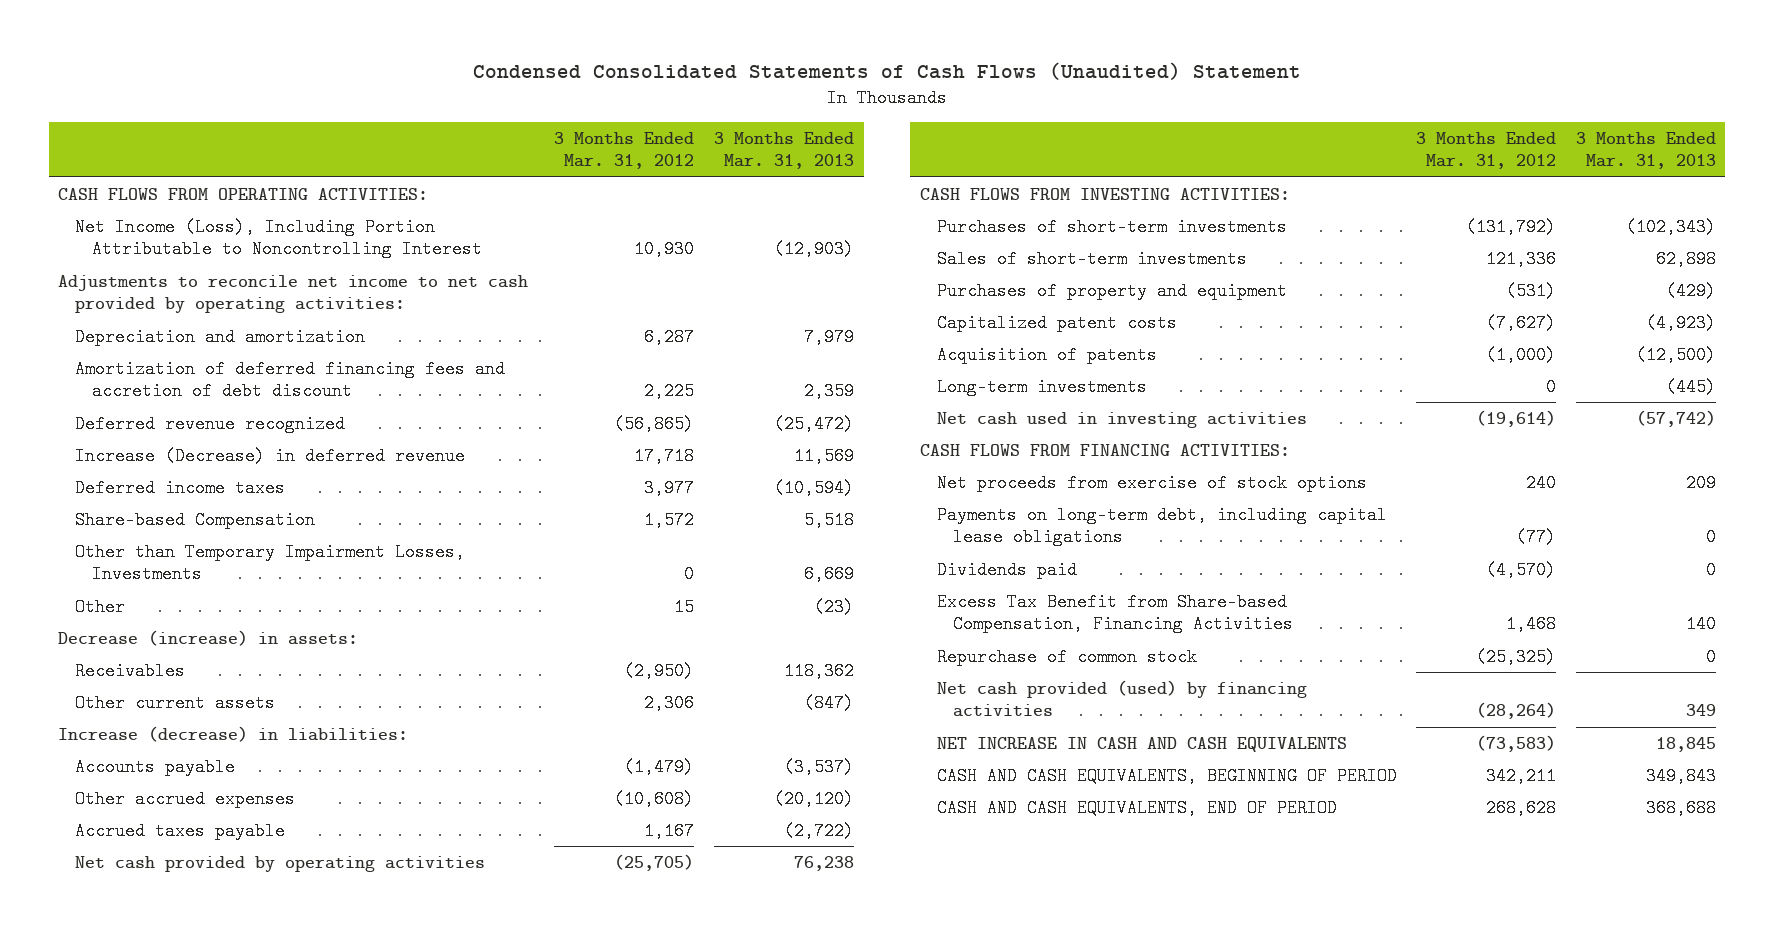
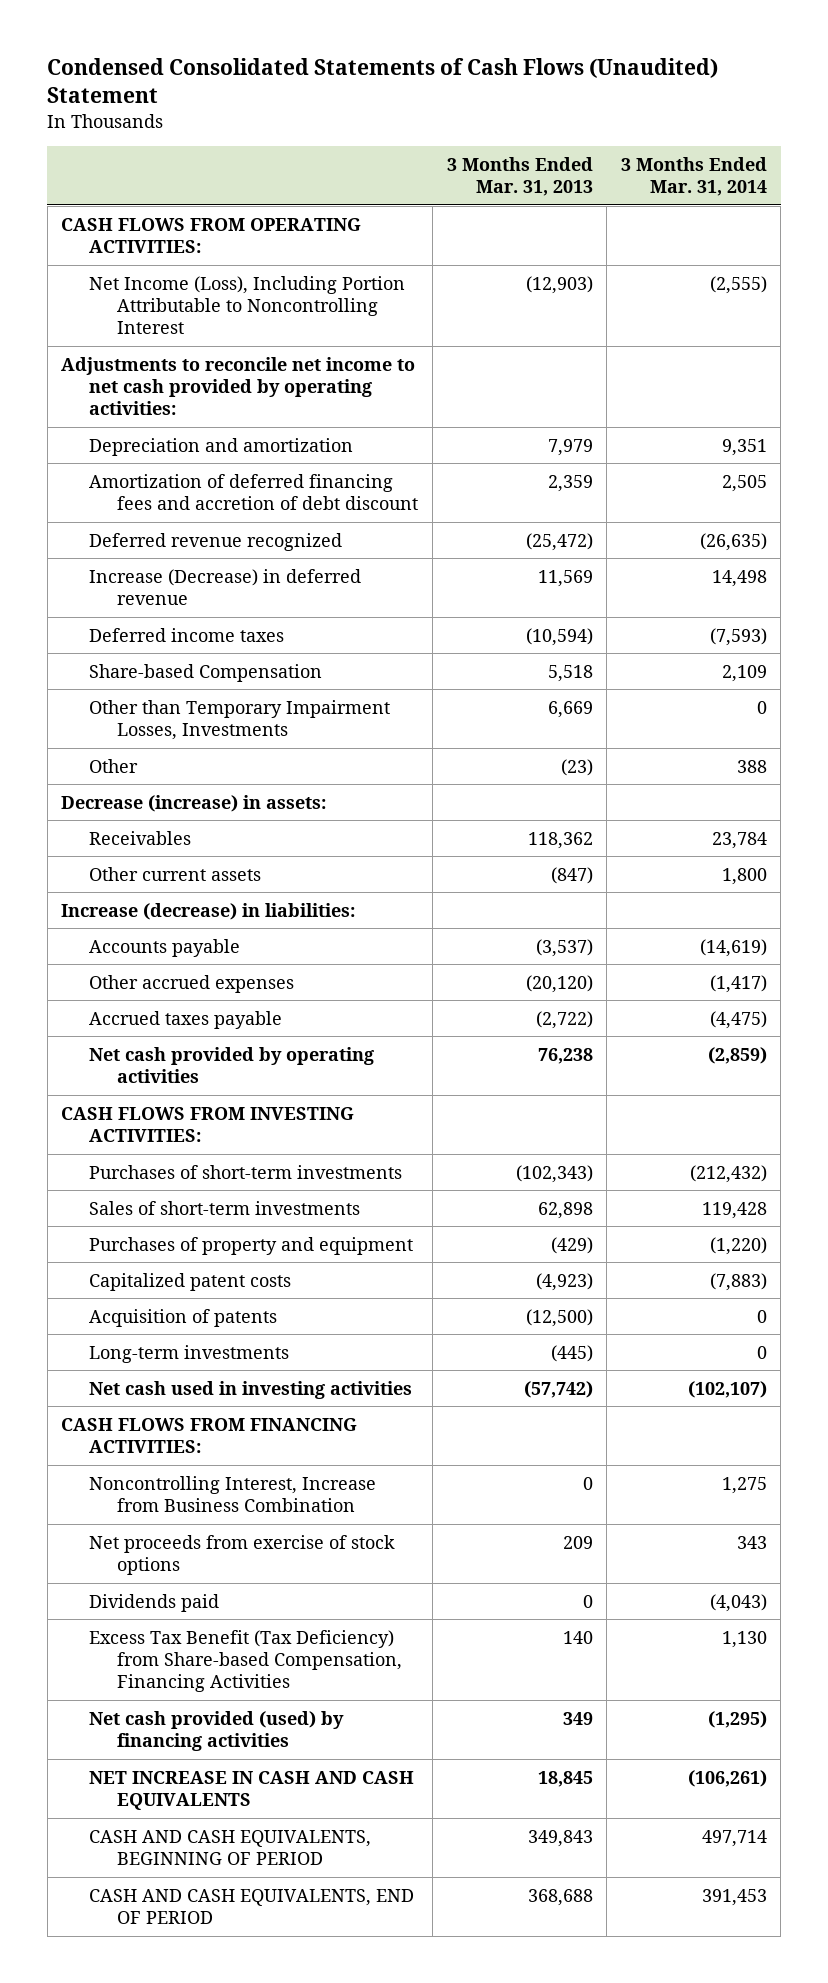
[554,131,695,170] 3 Months Ended Mar. 31, 2012 -> none
none -> [620,156,767,197] 3 Months Ended Mar. 31, 2014
none -> [89,1475,377,1512] Noncontrolling Interest, Increase from Business Combination
[936,505,1387,547] Payments on long-term debt, including capital lease obligations -> none
[936,647,1197,666] Repurchase of common stock -> none
[936,592,1294,634] Excess Tax Benefit from Share-based Compensation, Financing Activities -> [89,1629,403,1693] Excess Tax Benefit (Tax Deficiency) from Share-based Compensation, Financing Activities

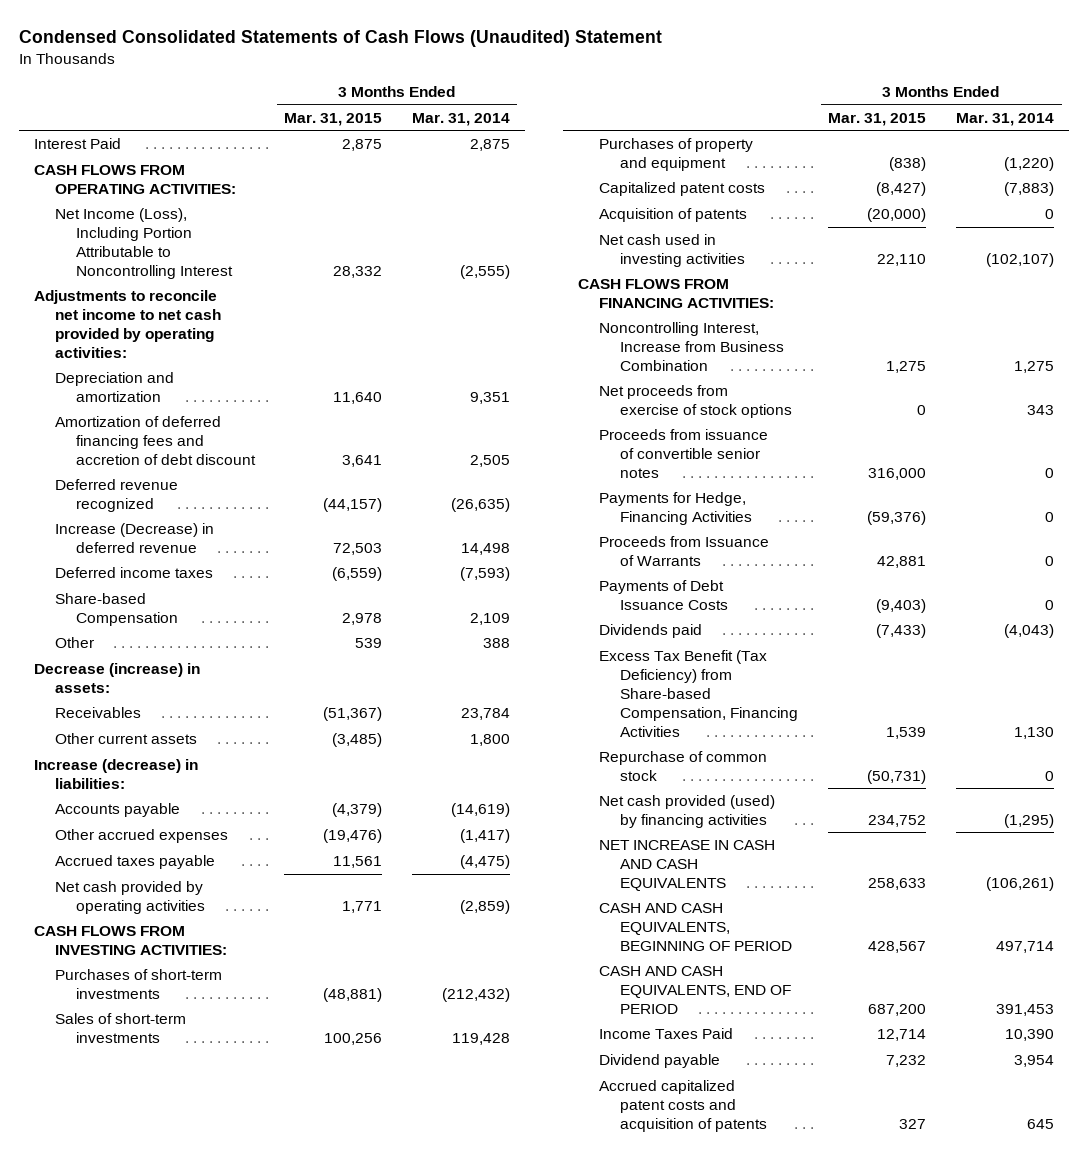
[446,156,593,197] 3 Months Ended Mar. 31, 2013 -> none
none -> [284,112,383,126] Mar. 31, 2015
none -> [33,138,121,150] Interest Paid
[89,699,391,740] Other than Temporary Impairment Losses, Investments -> none
[89,1344,290,1363] Long-term investments -> none
none -> [598,429,768,478] Proceeds from issuance of convertible senior notes
none -> [598,492,752,525] Payments for Hedge, Financing Activities
none -> [598,536,769,566] Proceeds from Issuance of Warrants
none -> [598,580,728,610] Payments of Debt Issuance Costs
none -> [598,751,767,781] Repurchase of common stock
none -> [598,1028,733,1040] Income Taxes Paid
none -> [598,1054,720,1069] Dividend payable
none -> [598,1080,767,1132] Accrued capitalized patent costs and acquisition of patents

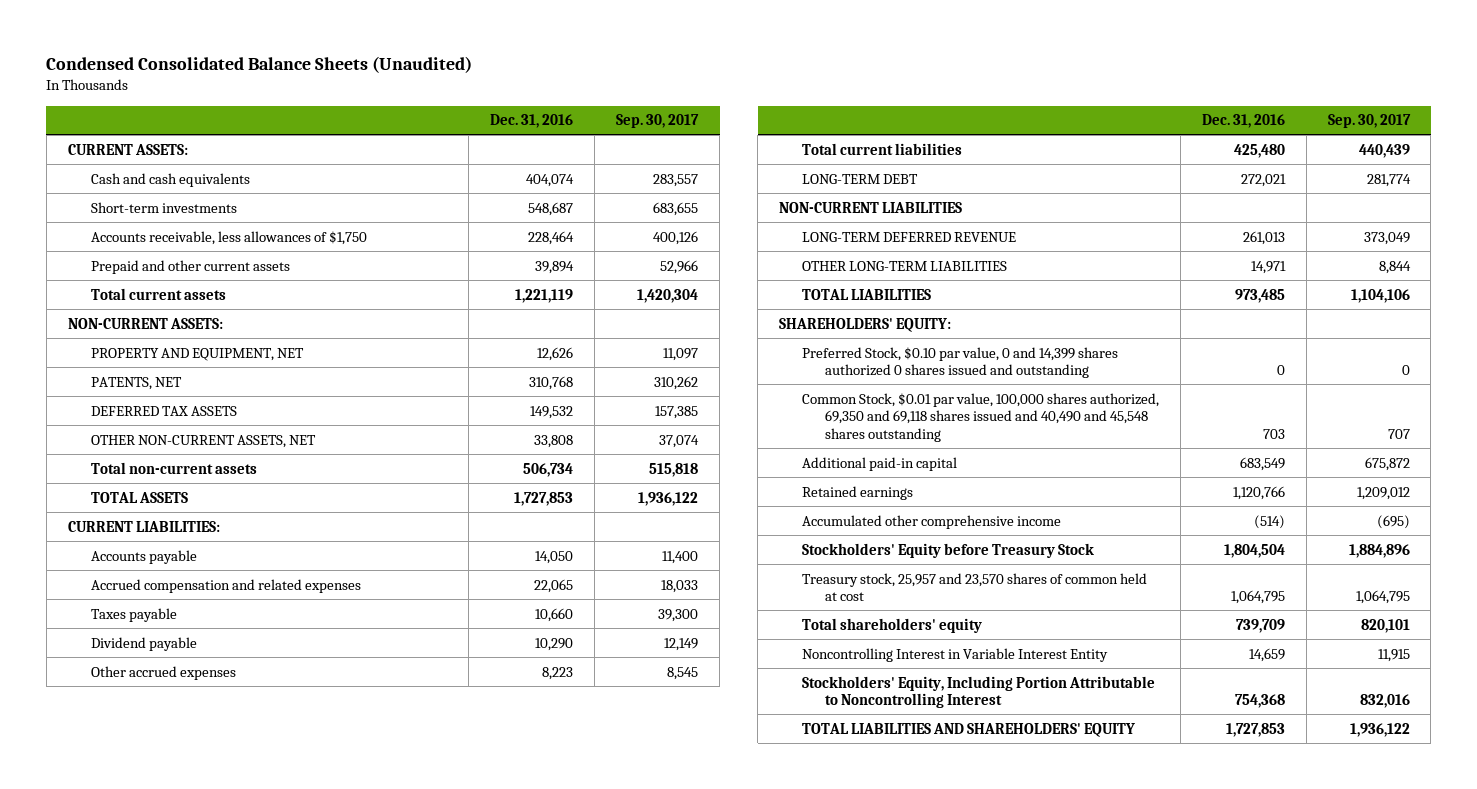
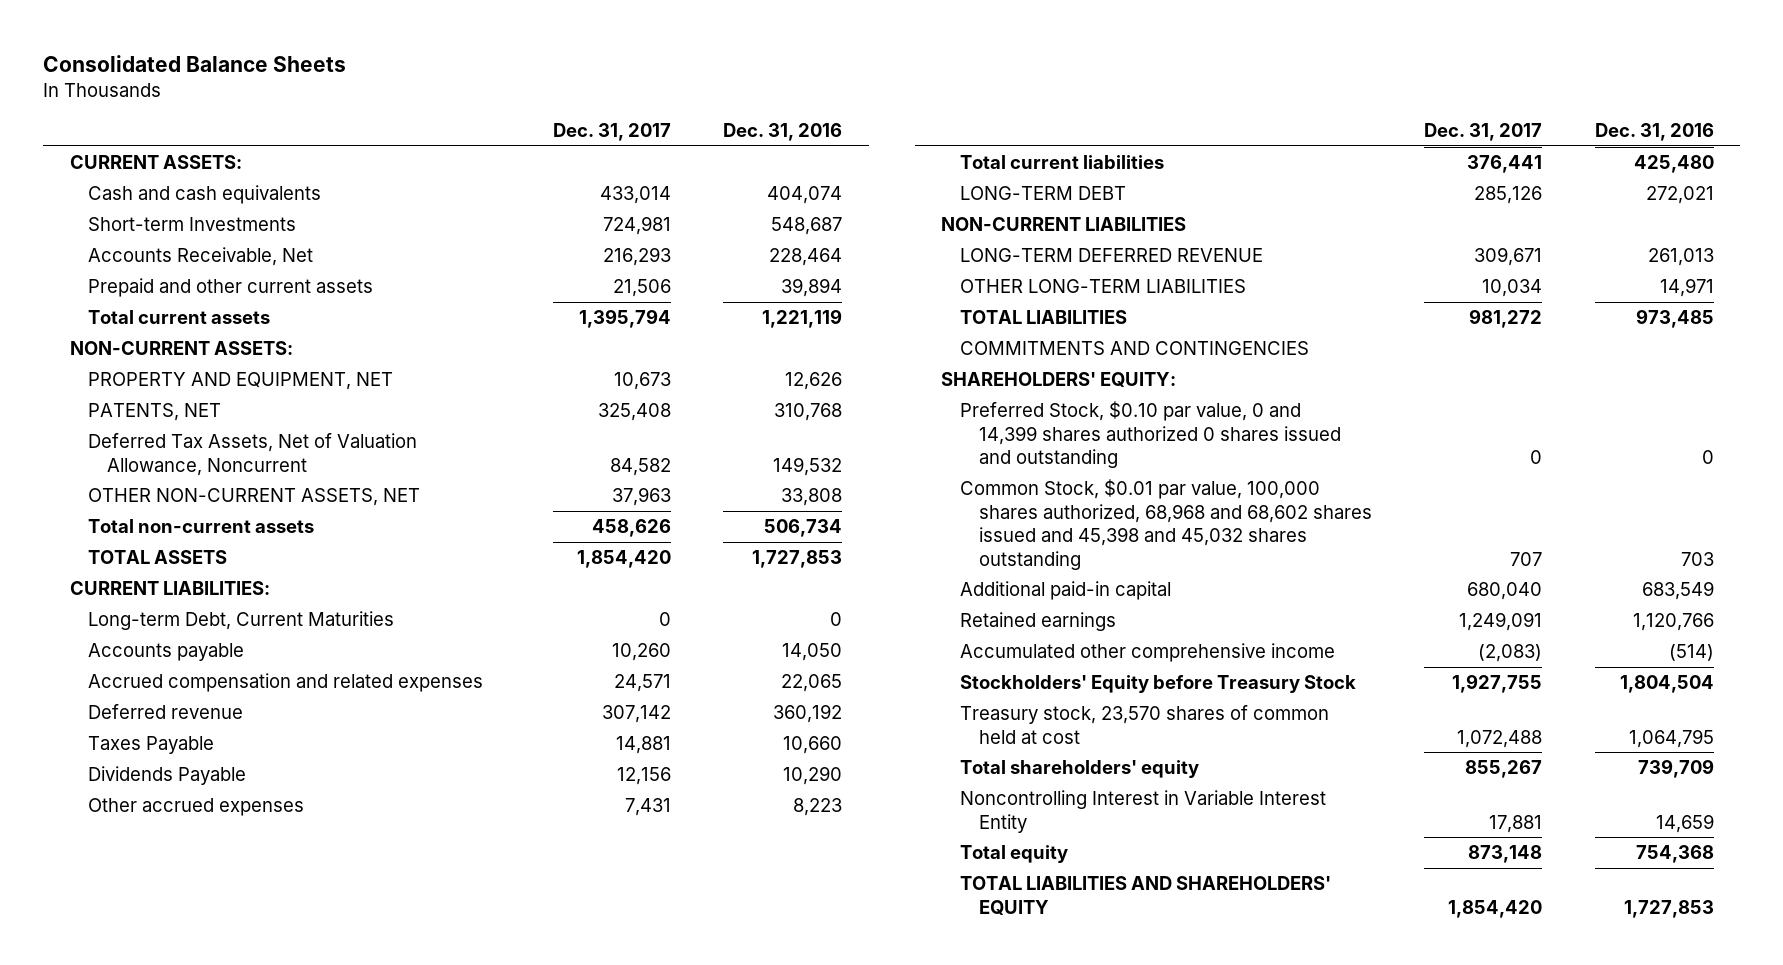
[46,55,473,73] Condensed Consolidated Balance Sheets (Unaudited) -> [43,54,347,72] Consolidated Balance Sheets
[616,114,700,129] Sep. 30, 2017 -> none
none -> [552,123,671,142] Dec. 31, 2017
[90,201,237,213] Short-term investments -> [88,217,297,232] Short-term Investments
[90,230,367,245] Accounts receivable, less allowances of $1,750 -> [88,247,314,267] Accounts Receivable, Net
[90,405,237,416] DEFERRED TAX ASSETS -> [88,433,418,476] Deferred Tax Assets, Net of Valuation Allowance, Noncurrent
none -> [88,611,395,631] Long-term Debt, Current Maturities
none -> [88,704,244,720] Deferred revenue
[90,607,177,622] Taxes payable -> [88,736,215,755] Taxes Payable
[90,636,197,651] Dividend payable -> [88,766,247,786] Dividends Payable
none -> [959,341,1309,356] COMMITMENTS AND CONTINGENCIES
[802,392,1160,442] Common Stock, $0.01 par value, 100,000 shares authorized, 69,350 and 69,118 shares issued and 40,490 and 45,548 shares outstanding -> [959,479,1372,570] Common Stock, $0.01 par value, 100,000 shares authorized, 68,968 and 68,602 shares issued and 45,398 and 45,032 shares outstanding
[802,572,1148,602] Treasury stock, 25,957 and 23,570 shares of common held at cost -> [959,705,1329,744] Treasury stock, 23,570 shares of common held at cost
[802,675,1156,709] Stockholders' Equity, Including Portion Attributable to Noncontrolling Interest -> [959,845,1068,864] Total equity

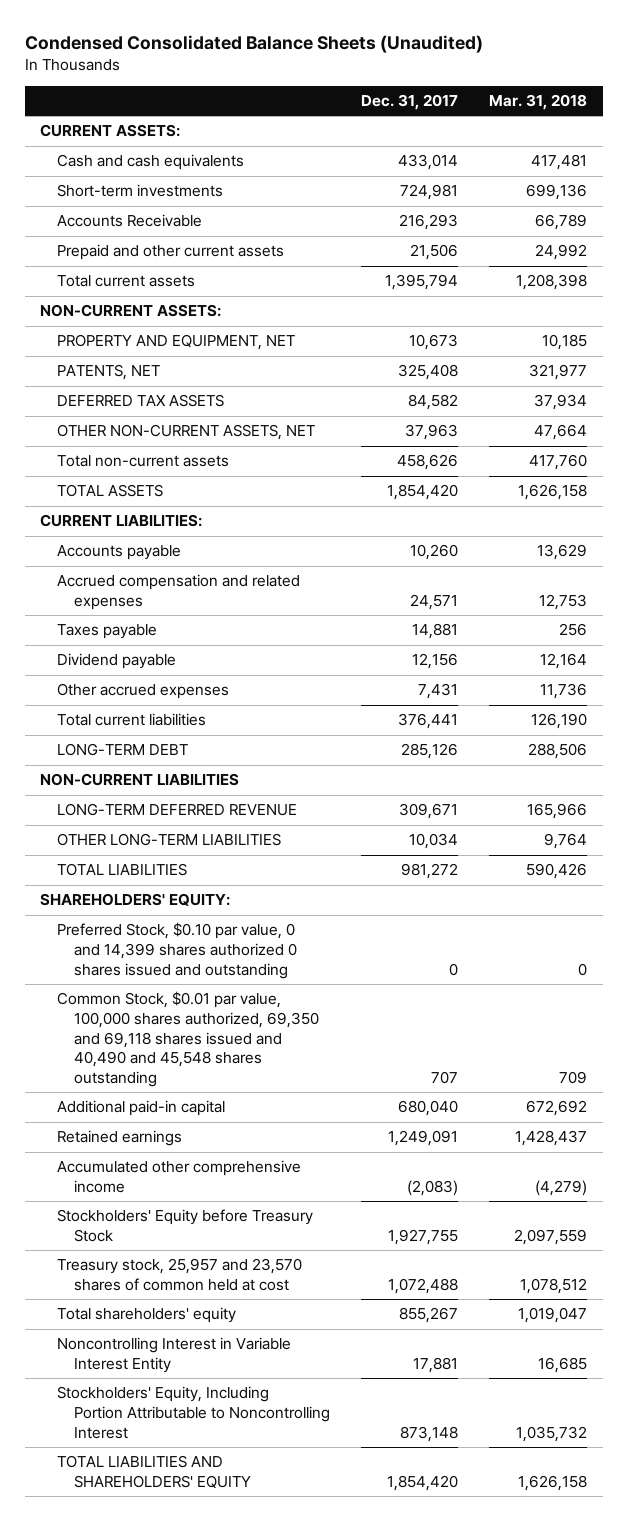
[43,54,347,72] Consolidated Balance Sheets -> [24,34,483,53] Condensed Consolidated Balance Sheets (Unaudited)
[723,123,843,142] Dec. 31, 2016 -> none
none -> [489,94,588,111] Mar. 31, 2018
[88,217,297,232] Short-term Investments -> [56,184,223,198] Short-term investments
[88,247,314,267] Accounts Receivable, Net -> [56,214,202,228] Accounts Receivable
[88,433,418,476] Deferred Tax Assets, Net of Valuation Allowance, Noncurrent -> [56,394,224,408] DEFERRED TAX ASSETS
[88,611,395,631] Long-term Debt, Current Maturities -> none
[88,704,244,720] Deferred revenue -> none
[88,736,215,755] Taxes Payable -> [56,624,157,640] Taxes payable
[88,766,247,786] Dividends Payable -> [56,653,176,670] Dividend payable
[959,341,1309,356] COMMITMENTS AND CONTINGENCIES -> none
[959,479,1372,570] Common Stock, $0.01 par value, 100,000 shares authorized, 68,968 and 68,602 shares issued and 45,398 and 45,032 shares outstanding -> [56,991,319,1087] Common Stock, $0.01 par value, 100,000 shares authorized, 69,350 and 69,118 shares issued and 40,490 and 45,548 shares outstanding
[959,705,1329,744] Treasury stock, 23,570 shares of common held at cost -> [56,1258,302,1292] Treasury stock, 25,957 and 23,570 shares of common held at cost
[959,845,1068,864] Total equity -> [56,1386,330,1439] Stockholders' Equity, Including Portion Attributable to Noncontrolling Interest

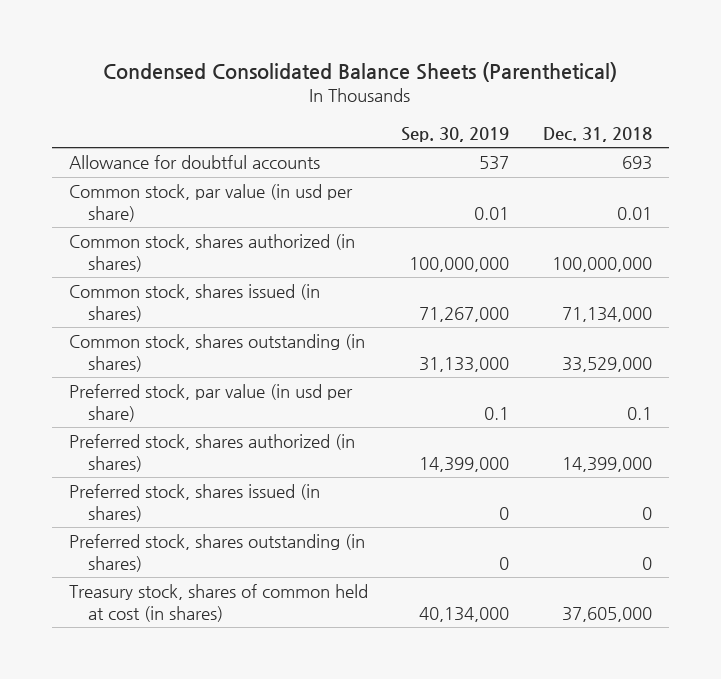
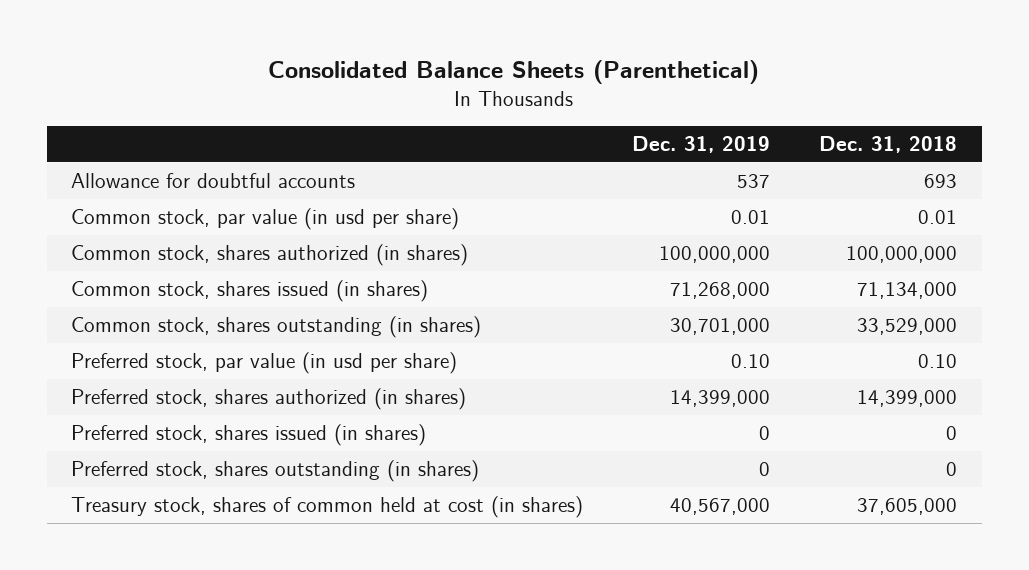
[103,62,618,83] Condensed Consolidated Balance Sheets (Parenthetical) -> [268,60,760,85] Consolidated Balance Sheets (Parenthetical)
[401,126,510,142] Sep. 30, 2019 -> none
none -> [632,135,771,153] Dec. 31, 2019
[627,406,653,420] 0.1 -> [918,354,958,369] 0.10

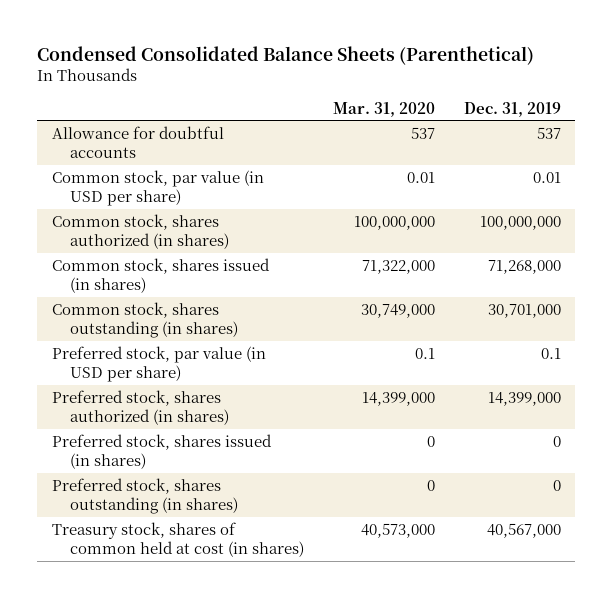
[268,60,760,85] Consolidated Balance Sheets (Parenthetical) -> [37,45,535,65] Condensed Consolidated Balance Sheets (Parenthetical)
[819,135,958,153] Dec. 31, 2018 -> none
none -> [332,101,435,117] Mar. 31, 2020
[71,208,460,231] Common stock, par value (in usd per share) -> [51,169,264,207] Common stock, par value (in USD per share)
[71,352,458,375] Preferred stock, par value (in usd per share) -> [51,345,266,383] Preferred stock, par value (in USD per share)
[731,354,771,369] 0.10 -> [540,347,561,359] 0.1

